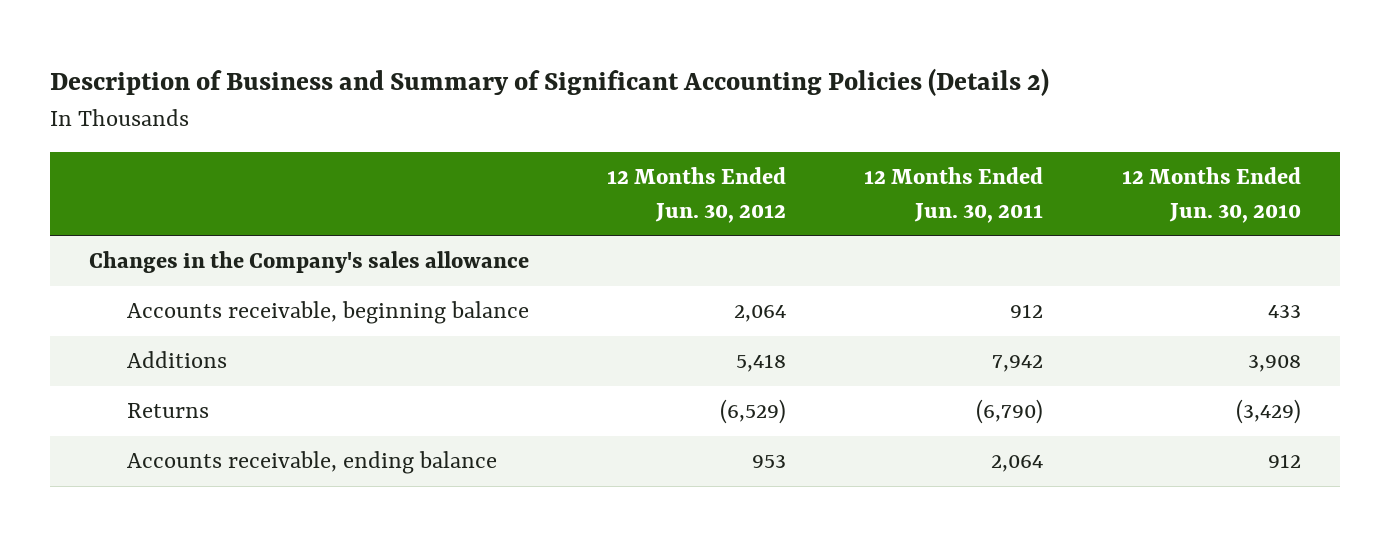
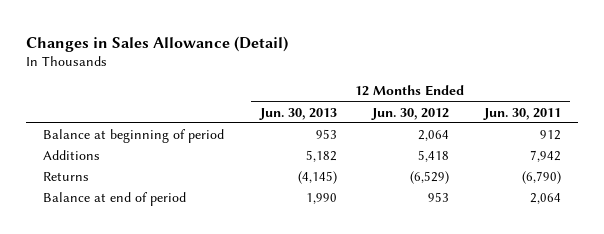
[49,68,1049,97] Description of Business and Summary of Significant Accounting Policies (Details 2) -> [25,35,288,52] Changes in Sales Allowance (Detail)
[1121,167,1301,224] 12 Months Ended Jun. 30, 2010 -> none
none -> [258,107,337,120] Jun. 30, 2013
[88,251,529,274] Changes in the Company's sales allowance -> none
[126,301,529,325] Accounts receivable, beginning balance -> [43,129,225,144] Balance at beginning of period
[126,451,497,475] Accounts receivable, ending balance -> [43,192,187,207] Balance at end of period

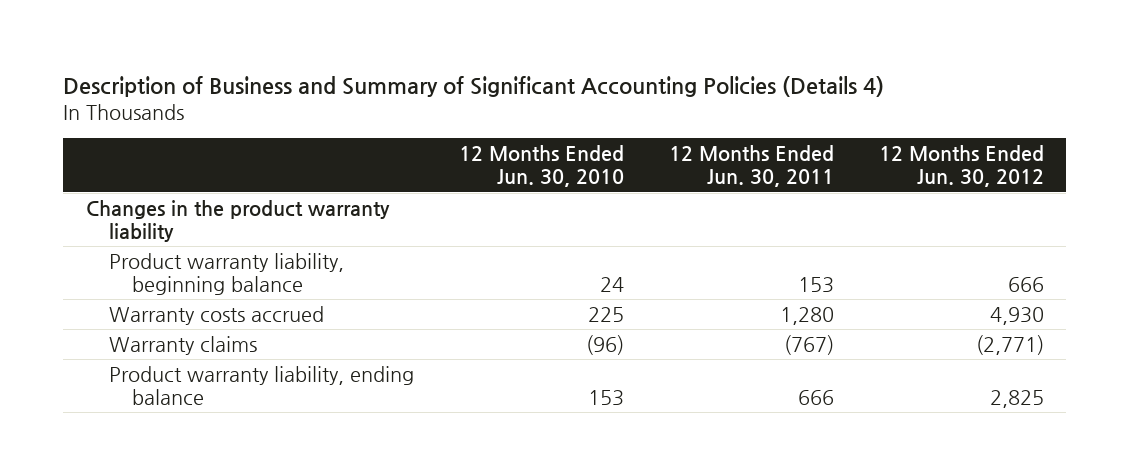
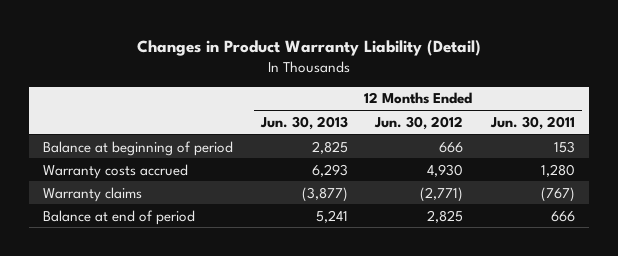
[63,76,885,98] Description of Business and Summary of Significant Accounting Policies (Details 4) -> [136,39,481,56] Changes in Product Warranty Liability (Detail)
[458,145,624,188] 12 Months Ended Jun. 30, 2010 -> none
none -> [259,115,348,130] Jun. 30, 2013
[85,199,390,242] Changes in the product warranty liability -> none
[108,252,344,295] Product warranty liability, beginning balance -> [42,140,233,156] Balance at beginning of period
[108,365,414,405] Product warranty liability, ending balance -> [42,209,195,225] Balance at end of period

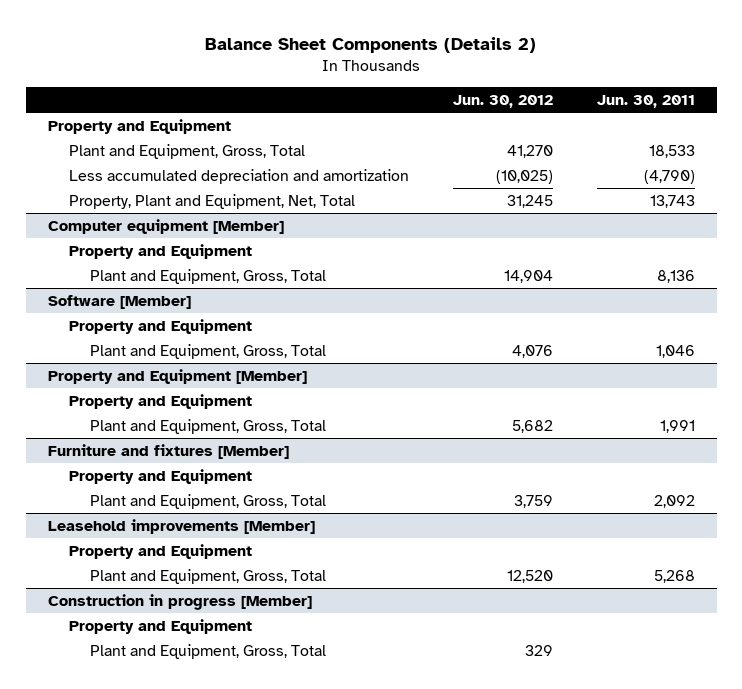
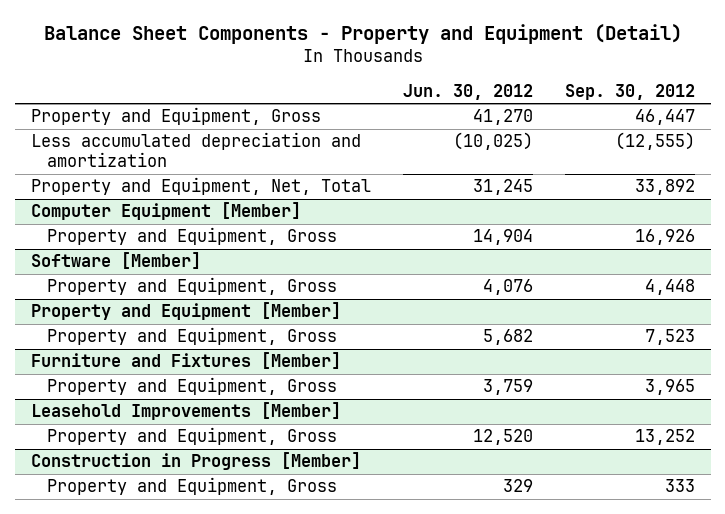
[205,37,537,54] Balance Sheet Components (Details 2) -> [43,23,682,44] Balance Sheet Components - Property and Equipment (Detail)
[596,94,695,108] Jun. 30, 2011 -> none
none -> [564,83,695,100] Sep. 30, 2012
[47,118,231,134] Property and Equipment -> none
[68,143,305,159] Plant and Equipment, Gross, Total -> [30,107,321,126] Property and Equipment, Gross
[68,243,252,259] Property and Equipment -> none
[68,193,355,209] Property, Plant and Equipment, Net, Total -> [30,177,371,196] Property and Equipment, Net, Total
[47,218,284,234] Computer equipment [Member] -> [30,202,301,221] Computer Equipment [Member]
[89,268,326,284] Plant and Equipment, Gross, Total -> [46,227,337,246] Property and Equipment, Gross
[68,318,252,334] Property and Equipment -> none
[89,343,326,359] Plant and Equipment, Gross, Total -> [46,277,337,296] Property and Equipment, Gross
[68,393,252,409] Property and Equipment -> none
[68,468,252,484] Property and Equipment -> none
[68,543,252,559] Property and Equipment -> none
[68,618,252,634] Property and Equipment -> none
[89,418,326,434] Plant and Equipment, Gross, Total -> [46,327,337,346] Property and Equipment, Gross
[47,443,289,459] Furniture and fixtures [Member] -> [30,352,341,370] Furniture and Fixtures [Member]
[89,493,326,509] Plant and Equipment, Gross, Total -> [46,377,337,396] Property and Equipment, Gross
[47,518,315,534] Leasehold improvements [Member] -> [30,402,341,421] Leasehold Improvements [Member]
[89,568,326,584] Plant and Equipment, Gross, Total -> [46,427,337,446] Property and Equipment, Gross
[47,593,312,610] Construction in progress [Member] -> [30,452,361,471] Construction in Progress [Member]
[89,643,326,659] Plant and Equipment, Gross, Total -> [46,477,337,496] Property and Equipment, Gross

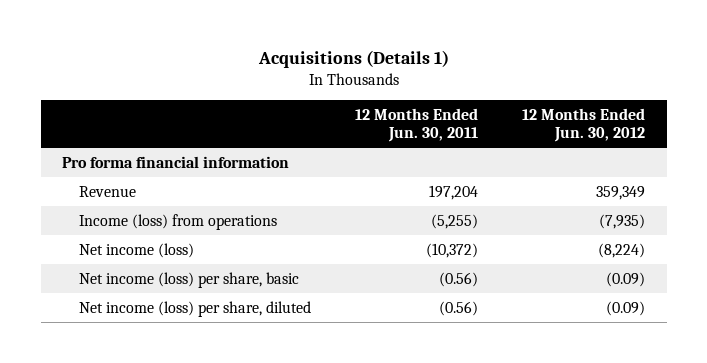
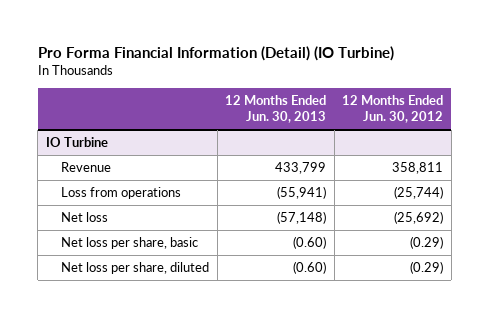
[257,50,449,69] Acquisitions (Details 1) -> [37,45,394,61] Pro Forma Financial Information (Detail) (IO Turbine)
[355,107,479,143] 12 Months Ended Jun. 30, 2011 -> none
none -> [225,95,327,124] 12 Months Ended Jun. 30, 2013
[62,155,290,168] Pro forma financial information -> none
none -> [45,137,108,148] IO Turbine
[595,185,645,200] 359,349 -> [392,162,444,175] 358,811
[79,213,278,230] Income (loss) from operations -> [61,187,182,200] Loss from operations
[598,213,645,229] (7,935) -> [394,186,444,200] (25,744)
[79,242,195,258] Net income (loss) -> [61,212,109,223] Net loss
[597,242,645,258] (8,224) -> [394,211,444,225] (25,692)
[79,271,300,288] Net income (loss) per share, basic -> [61,237,199,250] Net loss per share, basic
[605,271,645,287] (0.09) -> [410,236,444,250] (0.29)
[79,300,312,317] Net income (loss) per share, diluted -> [61,262,210,275] Net loss per share, diluted
[605,300,645,316] (0.09) -> [410,261,444,275] (0.29)

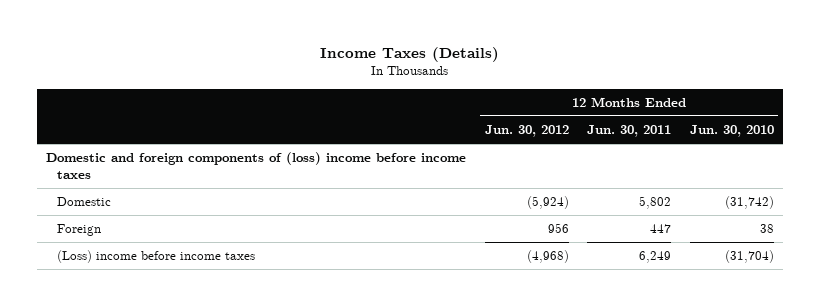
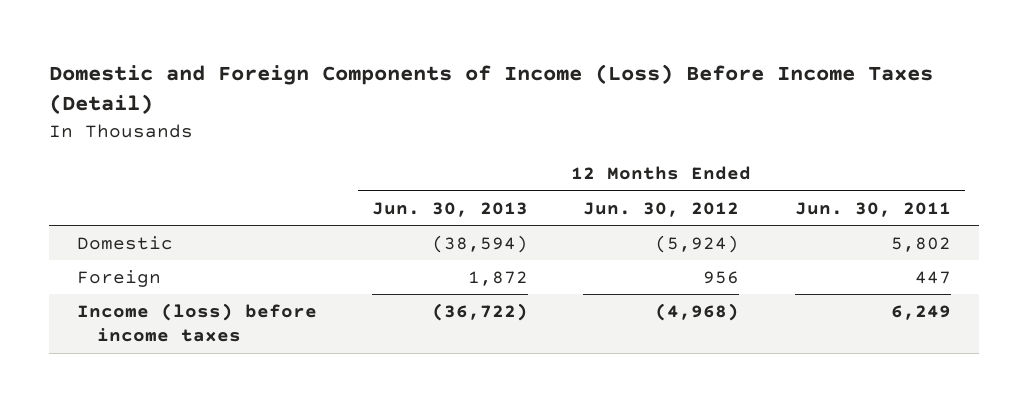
[319,46,499,62] Income Taxes (Details) -> [48,63,933,115] Domestic and Foreign Components of Income (Loss) Before Income Taxes (Detail)
[689,125,774,138] Jun. 30, 2010 -> none
none -> [372,201,529,217] Jun. 30, 2013
[46,152,467,180] Domestic and foreign components of (loss) income before income taxes -> none
[56,250,255,264] (Loss) income before income taxes -> [76,302,317,343] Income (loss) before income taxes

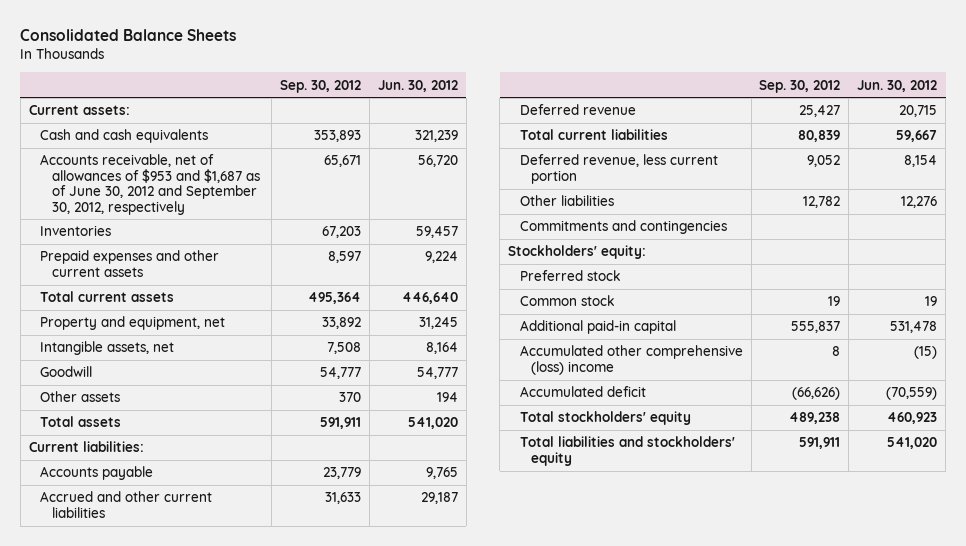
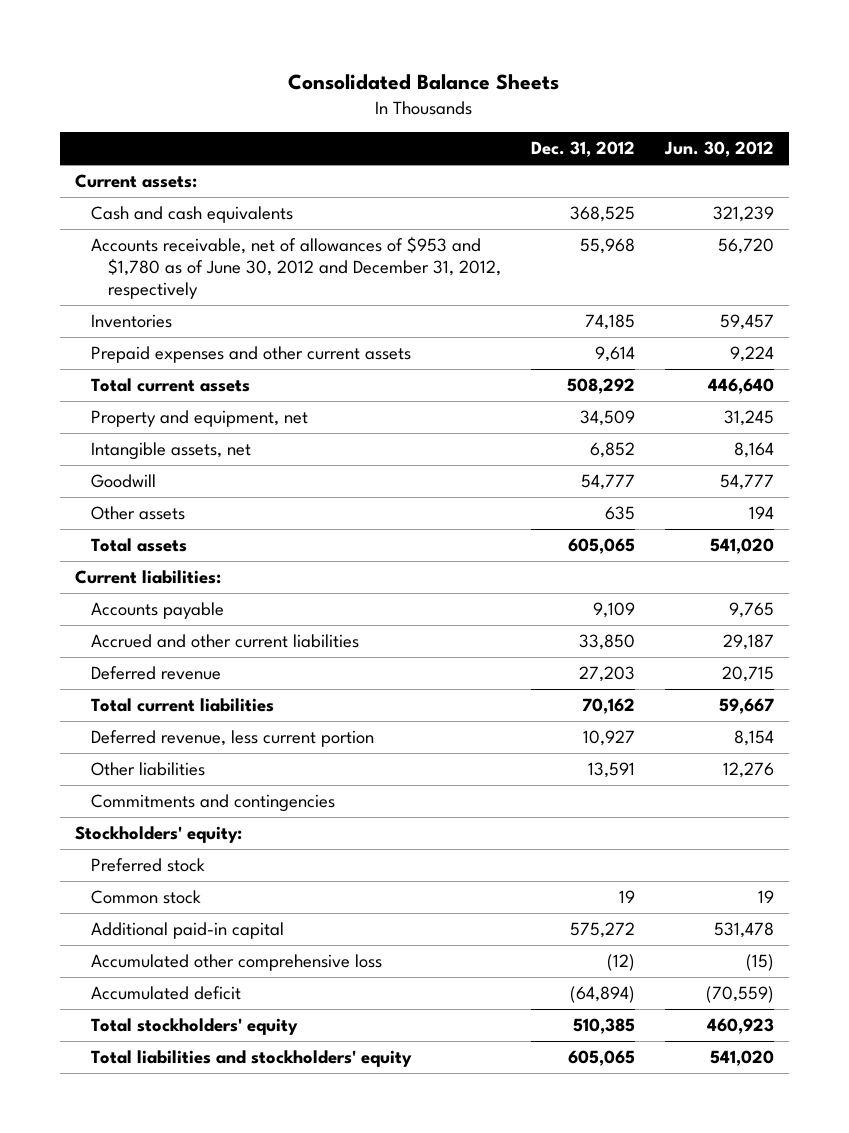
[280,79,362,93] Sep. 30, 2012 -> none
none -> [530,141,635,158] Dec. 31, 2012
[40,154,260,215] Accounts receivable, net of allowances of $953 and $1,687 as of June 30, 2012 and September 30, 2012, respectively -> [91,236,501,299] Accounts receivable, net of allowances of $953 and $1,780 as of June 30, 2012 and December 31, 2012, respectively
[519,345,743,375] Accumulated other comprehensive (loss) income -> [91,954,383,972] Accumulated other comprehensive loss

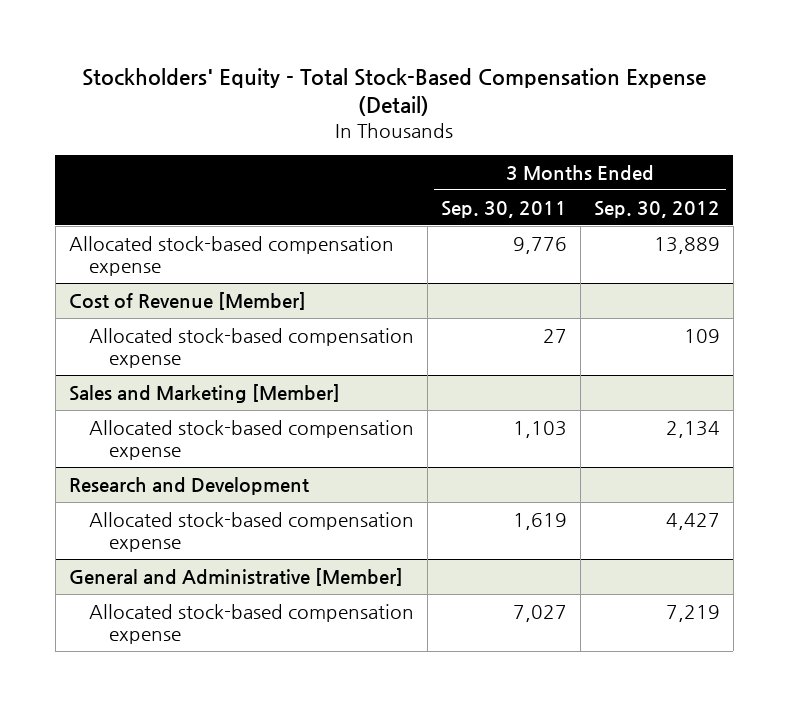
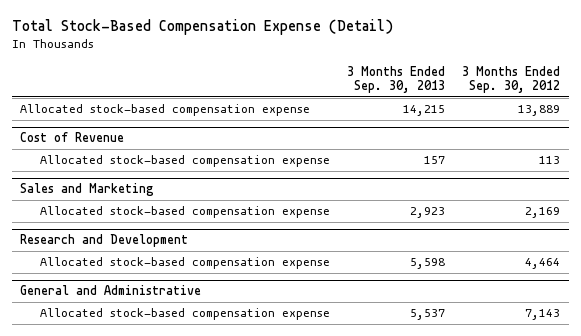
[82,67,707,117] Stockholders' Equity - Total Stock-Based Compensation Expense (Detail) -> [12,19,394,36] Total Stock-Based Compensation Expense (Detail)
[440,200,567,218] Sep. 30, 2011 -> none
none -> [347,65,446,94] 3 Months Ended Sep. 30, 2013
[68,291,306,310] Cost of Revenue [Member] -> [20,132,125,143] Cost of Revenue
[683,328,720,343] 109 -> [539,156,561,165] 113
[68,383,340,403] Sales and Marketing [Member] -> [20,183,155,197] Sales and Marketing
[665,420,720,438] 2,134 -> [525,207,561,219] 2,169
[665,512,720,530] 4,427 -> [525,258,561,270] 4,464
[68,567,403,586] General and Administrative [Member] -> [20,285,202,296] General and Administrative
[665,604,720,622] 7,219 -> [525,309,561,321] 7,143

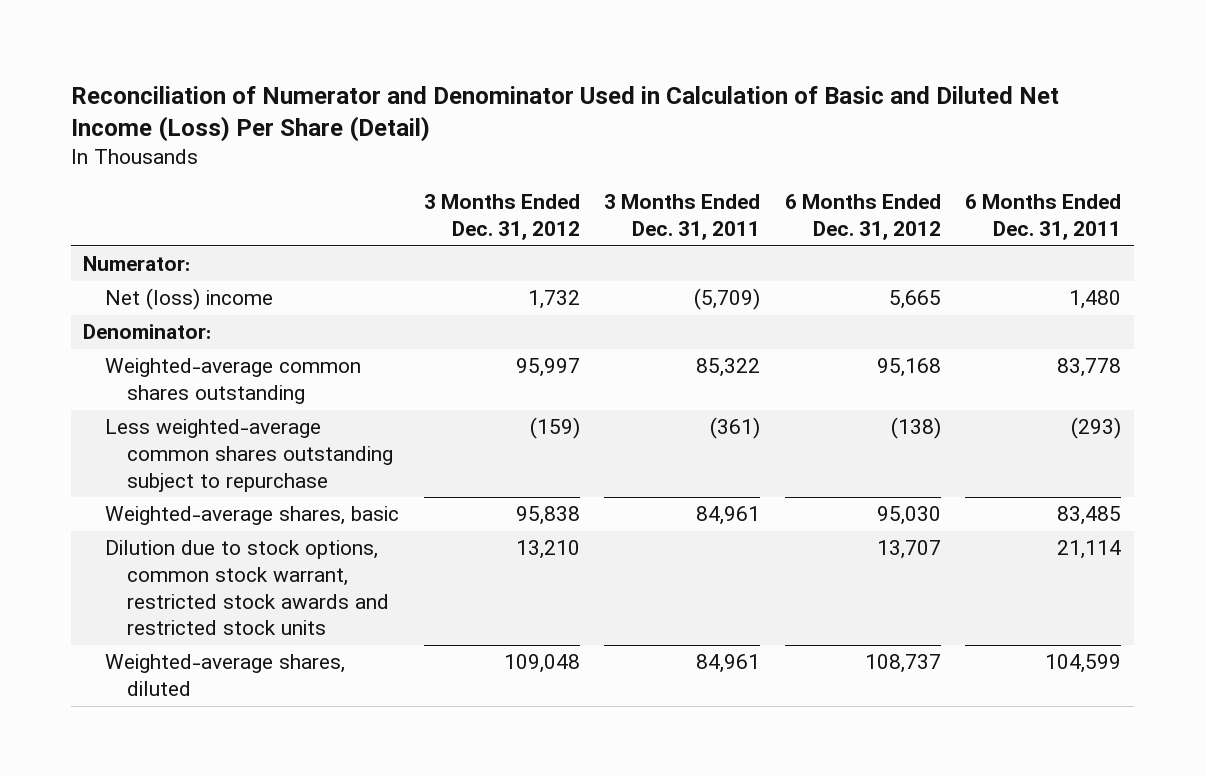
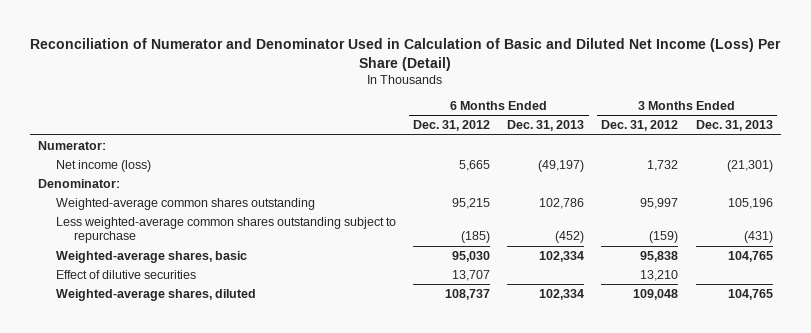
[604,194,761,241] 3 Months Ended Dec. 31, 2011 -> none
[965,194,1122,241] 6 Months Ended Dec. 31, 2011 -> none
none -> [507,120,585,132] Dec. 31, 2013
none -> [695,120,773,132] Dec. 31, 2013
[105,288,274,311] Net (loss) income -> [55,159,151,172] Net income (loss)
[876,358,941,378] 95,168 -> [452,197,491,209] 95,215
[890,417,941,440] (138) -> [461,231,491,244] (185)
[105,540,389,636] Dilution due to stock options, common stock warrant, restricted stock awards and restricted stock units -> [55,269,196,279] Effect of dilutive securities

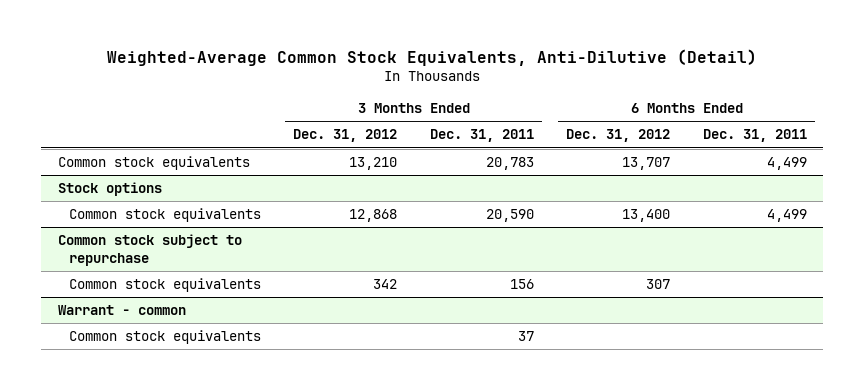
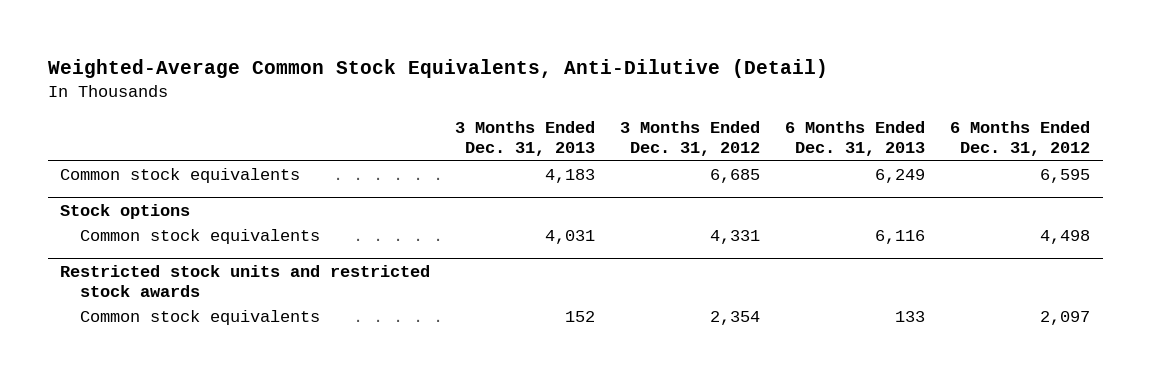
[429,129,534,143] Dec. 31, 2011 -> none
[702,129,807,143] Dec. 31, 2011 -> none
none -> [455,120,596,157] 3 Months Ended Dec. 31, 2013
none -> [785,120,926,157] 6 Months Ended Dec. 31, 2013
[349,157,398,171] 13,210 -> [710,169,761,184] 6,685
[622,157,671,171] 13,707 -> [1040,169,1091,184] 6,595
[57,234,242,266] Common stock subject to repurchase -> none
[57,305,186,316] Warrant - common -> none
[68,330,261,345] Common stock equivalents -> none
[349,209,398,223] 12,868 -> [710,230,761,245] 4,331
[622,209,671,223] 13,400 -> [1040,230,1091,245] 4,498
none -> [60,264,431,298] Restricted stock units and restricted stock awards
[373,279,398,290] 342 -> [710,311,761,326] 2,354
[646,279,671,290] 307 -> [1040,311,1091,326] 2,097

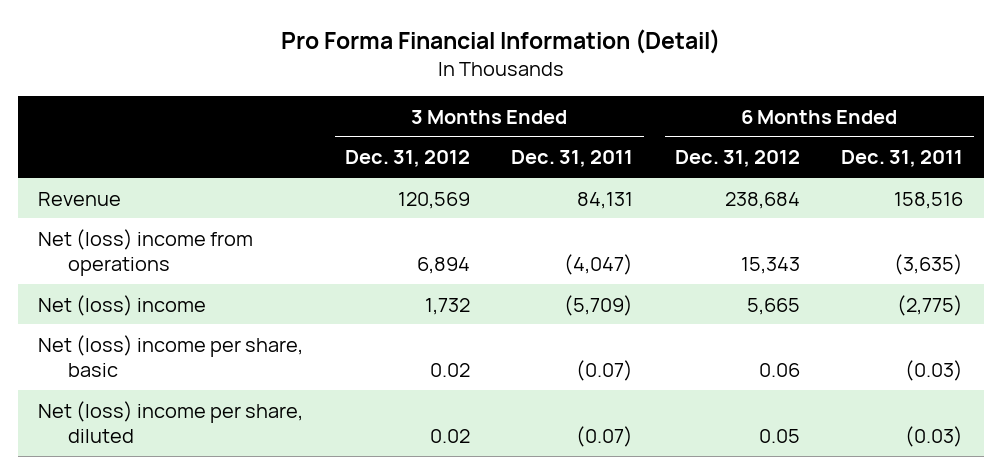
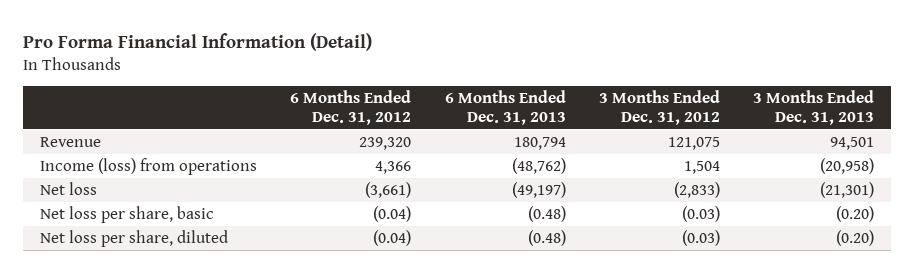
[511,150,634,168] Dec. 31, 2011 -> none
[841,150,964,168] Dec. 31, 2011 -> none
none -> [444,90,566,126] 6 Months Ended Dec. 31, 2013
none -> [753,90,875,126] 3 Months Ended Dec. 31, 2013
[397,191,470,209] 120,569 -> [668,136,721,150] 121,075
[724,191,800,209] 238,684 -> [359,136,412,150] 239,320
[38,228,254,276] Net (loss) income from operations -> [39,157,257,175] Income (loss) from operations
[416,256,470,274] 6,894 -> [684,160,721,174] 1,504
[740,256,800,274] 15,343 -> [375,160,412,174] 4,366
[38,294,207,316] Net (loss) income -> [39,181,97,195] Net loss
[424,297,470,315] 1,732 -> [674,181,721,198] (2,833)
[746,297,800,315] 5,665 -> [365,181,412,198] (3,661)
[38,334,304,377] Net (loss) income per share, basic -> [39,205,214,223] Net loss per share, basic
[429,362,470,377] 0.02 -> [682,205,721,222] (0.03)
[758,362,800,377] 0.06 -> [373,205,412,222] (0.04)
[38,400,304,443] Net (loss) income per share, diluted -> [39,229,228,247] Net loss per share, diluted
[429,428,470,443] 0.02 -> [682,229,721,246] (0.03)
[758,428,800,443] 0.05 -> [373,229,412,246] (0.04)

